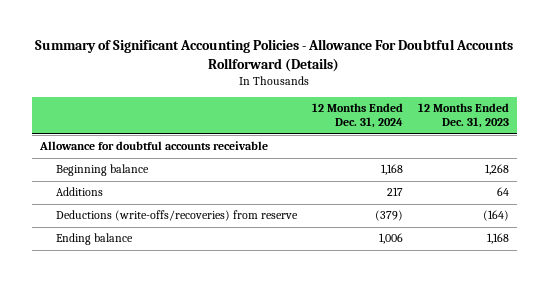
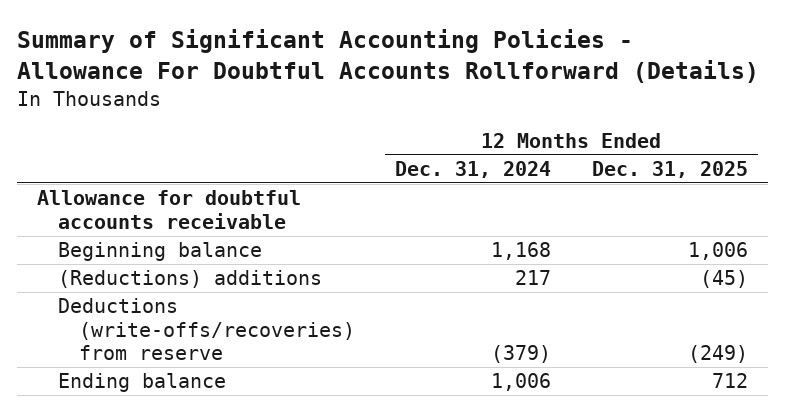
[418,103,510,129] 12 Months Ended Dec. 31, 2023 -> none
none -> [591,161,748,179] Dec. 31, 2025
[55,187,103,197] Additions -> [57,270,322,289] (Reductions) additions

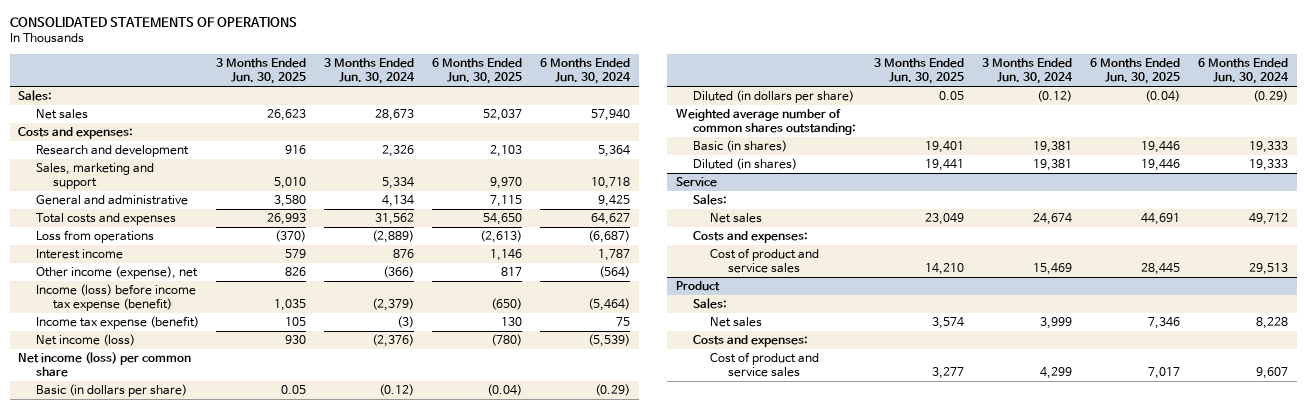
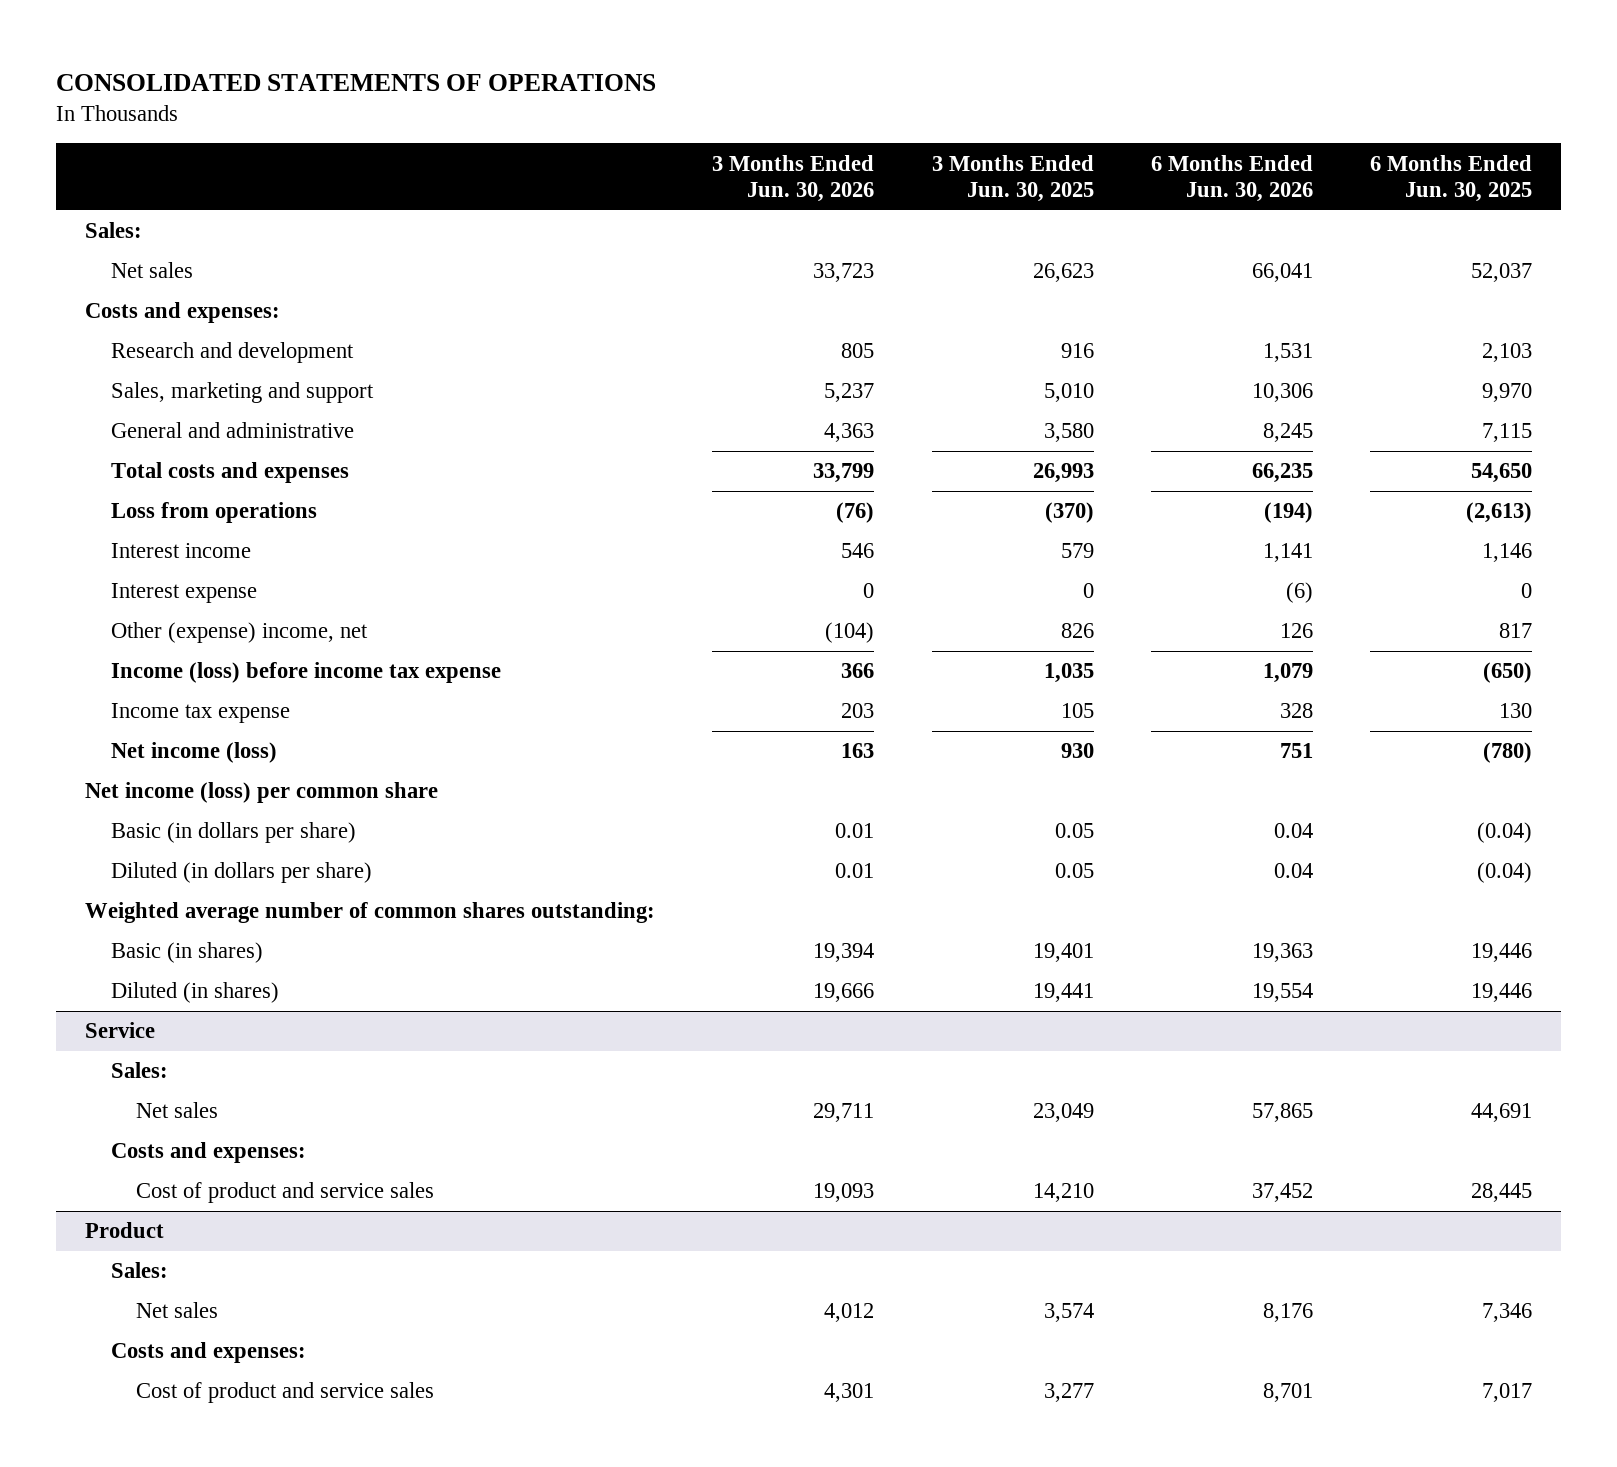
[324,57,416,84] 3 Months Ended Jun. 30, 2024 -> none
[539,57,631,84] 6 Months Ended Jun. 30, 2024 -> none
none -> [712,154,875,203] 3 Months Ended Jun. 30, 2026
none -> [1150,154,1313,203] 6 Months Ended Jun. 30, 2026
none -> [110,583,257,604] Interest expense
[35,266,198,280] Other income (expense), net -> [110,622,368,644] Other (expense) income, net
[35,284,196,312] Income (loss) before income tax expense (benefit) -> [110,662,501,684] Income (loss) before income tax expense
[35,316,199,330] Income tax expense (benefit) -> [110,703,290,724] Income tax expense

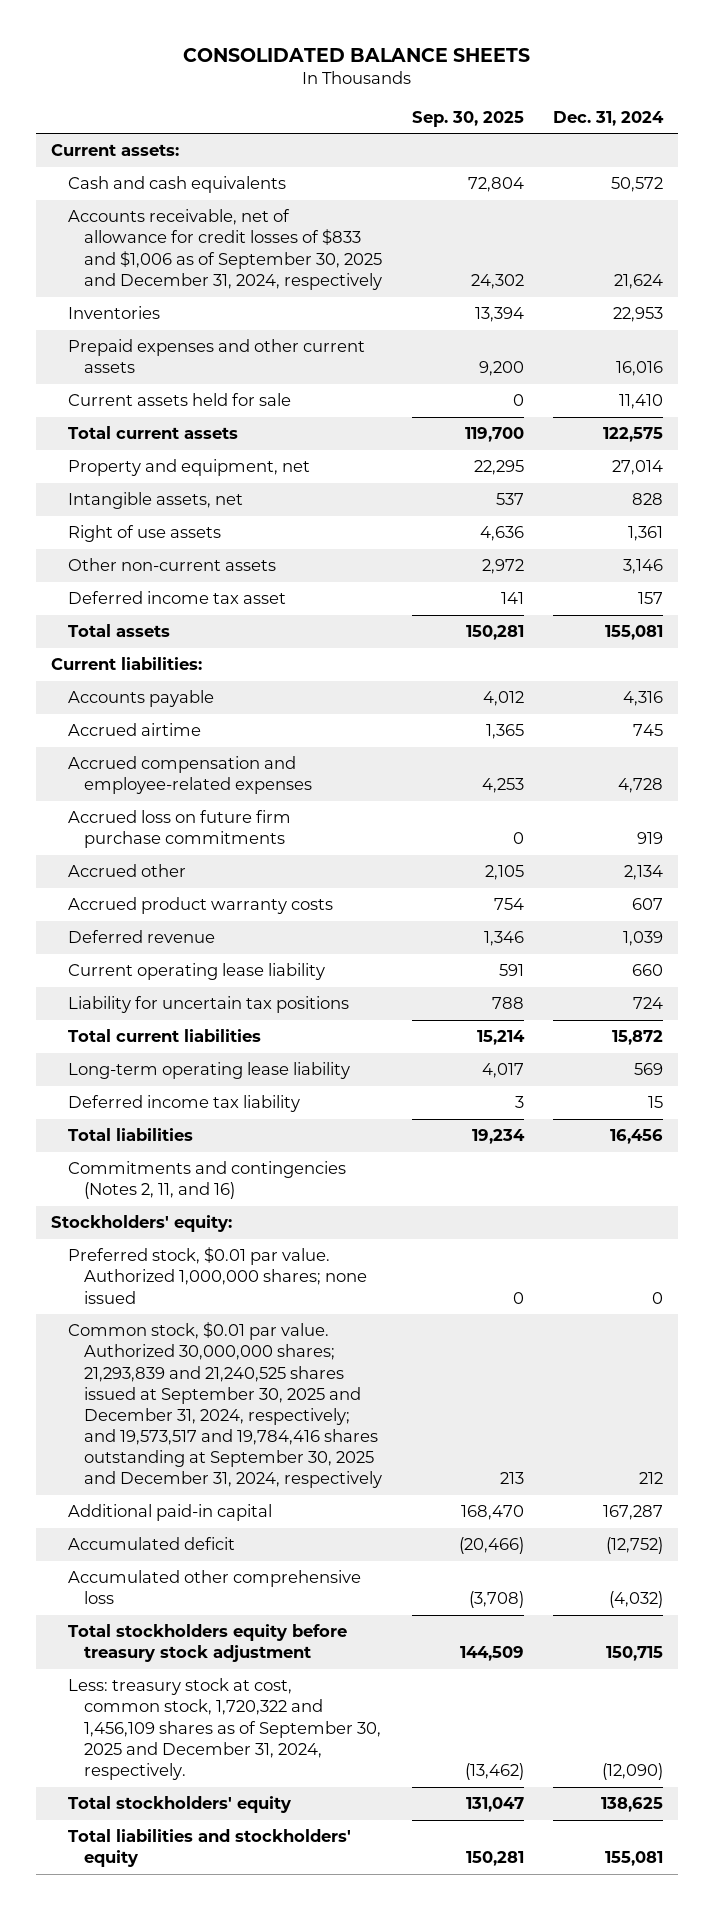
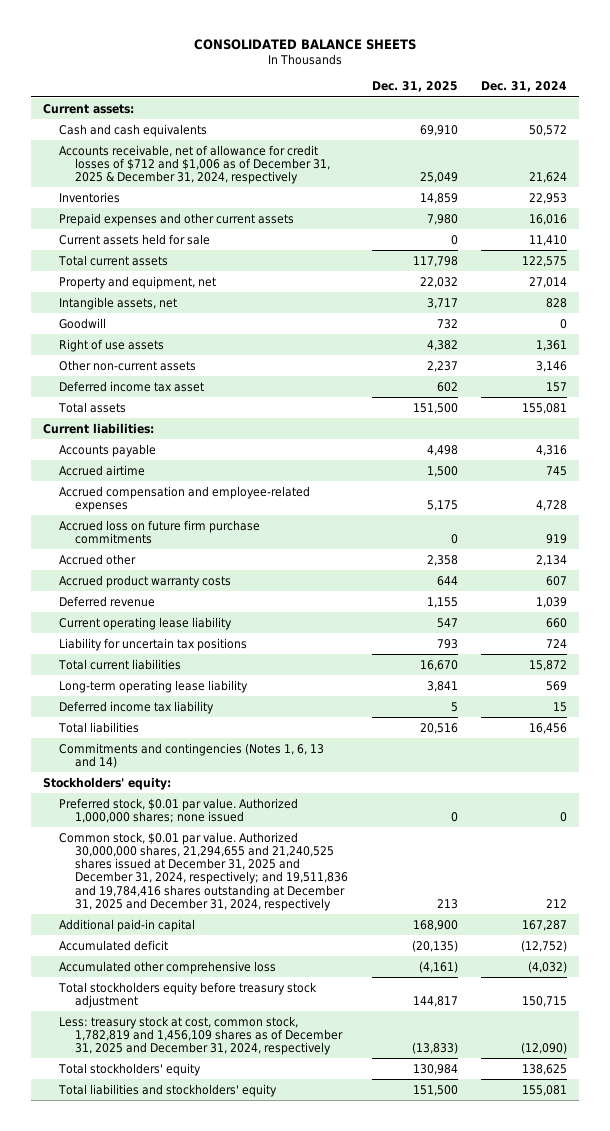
[411,110,524,127] Sep. 30, 2025 -> none
none -> [371,81,458,93] Dec. 31, 2025
[67,209,382,290] Accounts receivable, net of allowance for credit losses of $833 and $1,006 as of September 30, 2025 and December 31, 2024, respectively -> [58,144,331,185] Accounts receivable, net of allowance for credit losses of $712 and $1,006 as of December 31, 2025 & December 31, 2024, respectively
none -> [58,317,106,329] Goodwill
[67,1161,346,1200] Commitments and contingencies (Notes 2, 11, and 16) -> [58,742,324,768] Commitments and contingencies (Notes 1, 6, 13 and 14)
[67,1322,382,1489] Common stock, $0.01 par value. Authorized 30,000,000 shares; 21,293,839 and 21,240,525 shares issued at September 30, 2025 and December 31, 2024, respectively; and 19,573,517 and 19,784,416 shares outstanding at September 30, 2025 and December 31, 2024, respectively -> [58,831,349,911] Common stock, $0.01 par value. Authorized 30,000,000 shares, 21,294,655 and 21,240,525 shares issued at December 31, 2025 and December 31, 2024, respectively; and 19,511,836 and 19,784,416 shares outstanding at December 31, 2025 and December 31, 2024, respectively
[67,1678,381,1780] Less: treasury stock at cost, common stock, 1,720,322 and 1,456,109 shares as of September 30, 2025 and December 31, 2024, respectively. -> [58,1015,344,1056] Less: treasury stock at cost, common stock, 1,782,819 and 1,456,109 shares as of December 31, 2025 and December 31, 2024, respectively

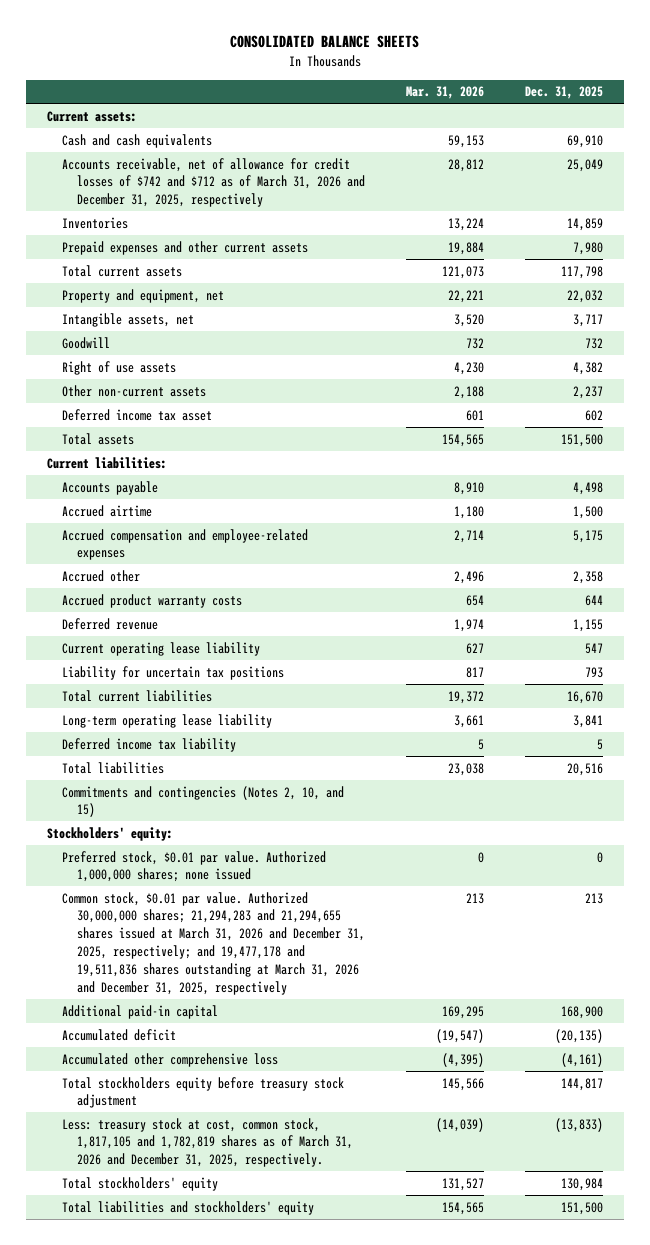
[481,81,568,93] Dec. 31, 2024 -> none
none -> [405,86,484,100] Mar. 31, 2026
[58,144,331,185] Accounts receivable, net of allowance for credit losses of $712 and $1,006 as of December 31, 2025 & December 31, 2024, respectively -> [61,157,365,208] Accounts receivable, net of allowance for credit losses of $742 and $712 as of March 31, 2026 and December 31, 2025, respectively
[58,233,210,245] Current assets held for sale -> none
[58,519,260,544] Accrued loss on future firm purchase commitments -> none
[58,742,324,768] Commitments and contingencies (Notes 1, 6, 13 and 14) -> [61,785,344,818] Commitments and contingencies (Notes 2, 10, and 15)
[58,831,349,911] Common stock, $0.01 par value. Authorized 30,000,000 shares, 21,294,655 and 21,240,525 shares issued at December 31, 2025 and December 31, 2024, respectively; and 19,511,836 and 19,784,416 shares outstanding at December 31, 2025 and December 31, 2024, respectively -> [61,891,365,995] Common stock, $0.01 par value. Authorized 30,000,000 shares; 21,294,283 and 21,294,655 shares issued at March 31, 2026 and December 31, 2025, respectively; and 19,477,178 and 19,511,836 shares outstanding at March 31, 2026 and December 31, 2025, respectively
[58,1015,344,1056] Less: treasury stock at cost, common stock, 1,782,819 and 1,456,109 shares as of December 31, 2025 and December 31, 2024, respectively -> [61,1117,353,1168] Less: treasury stock at cost, common stock, 1,817,105 and 1,782,819 shares as of March 31, 2026 and December 31, 2025, respectively.

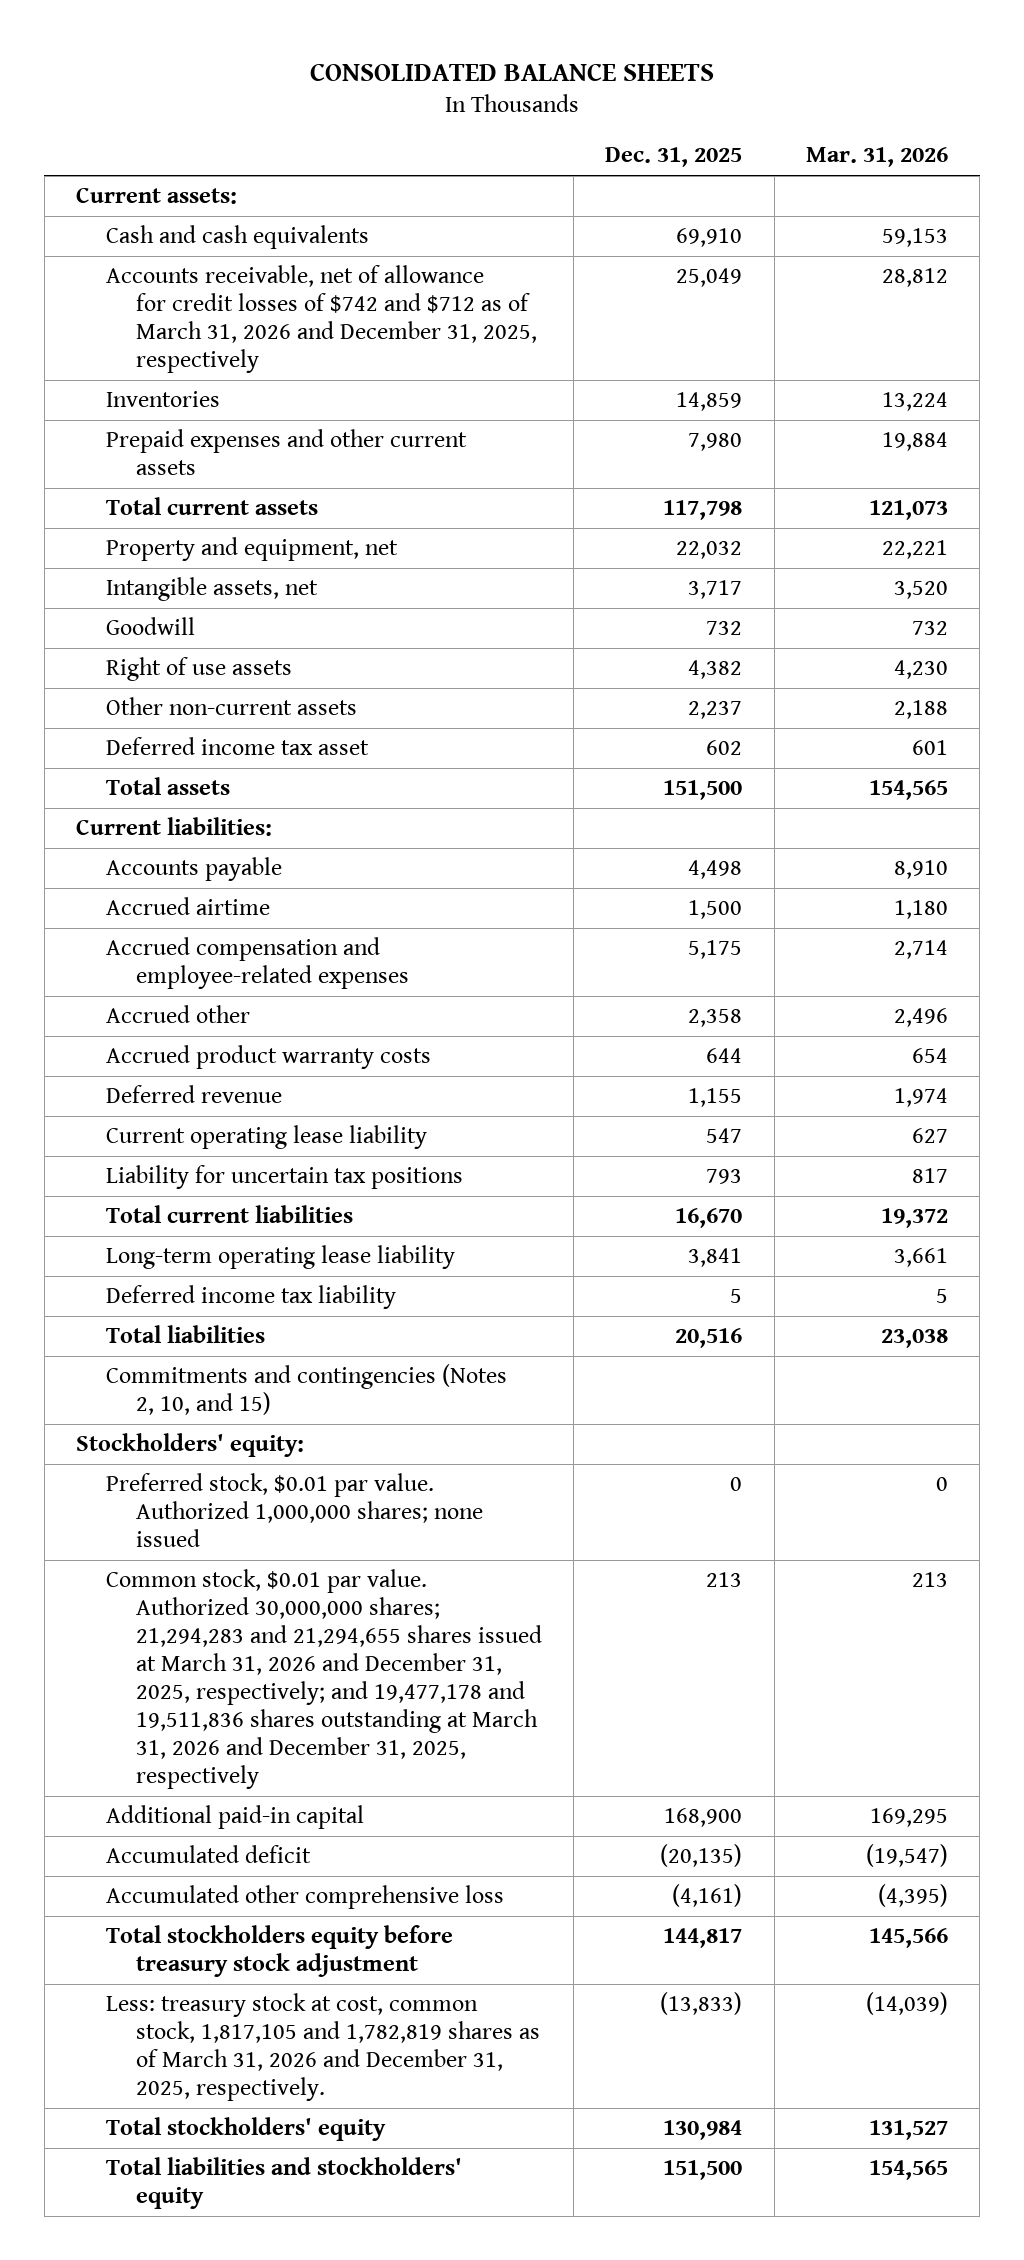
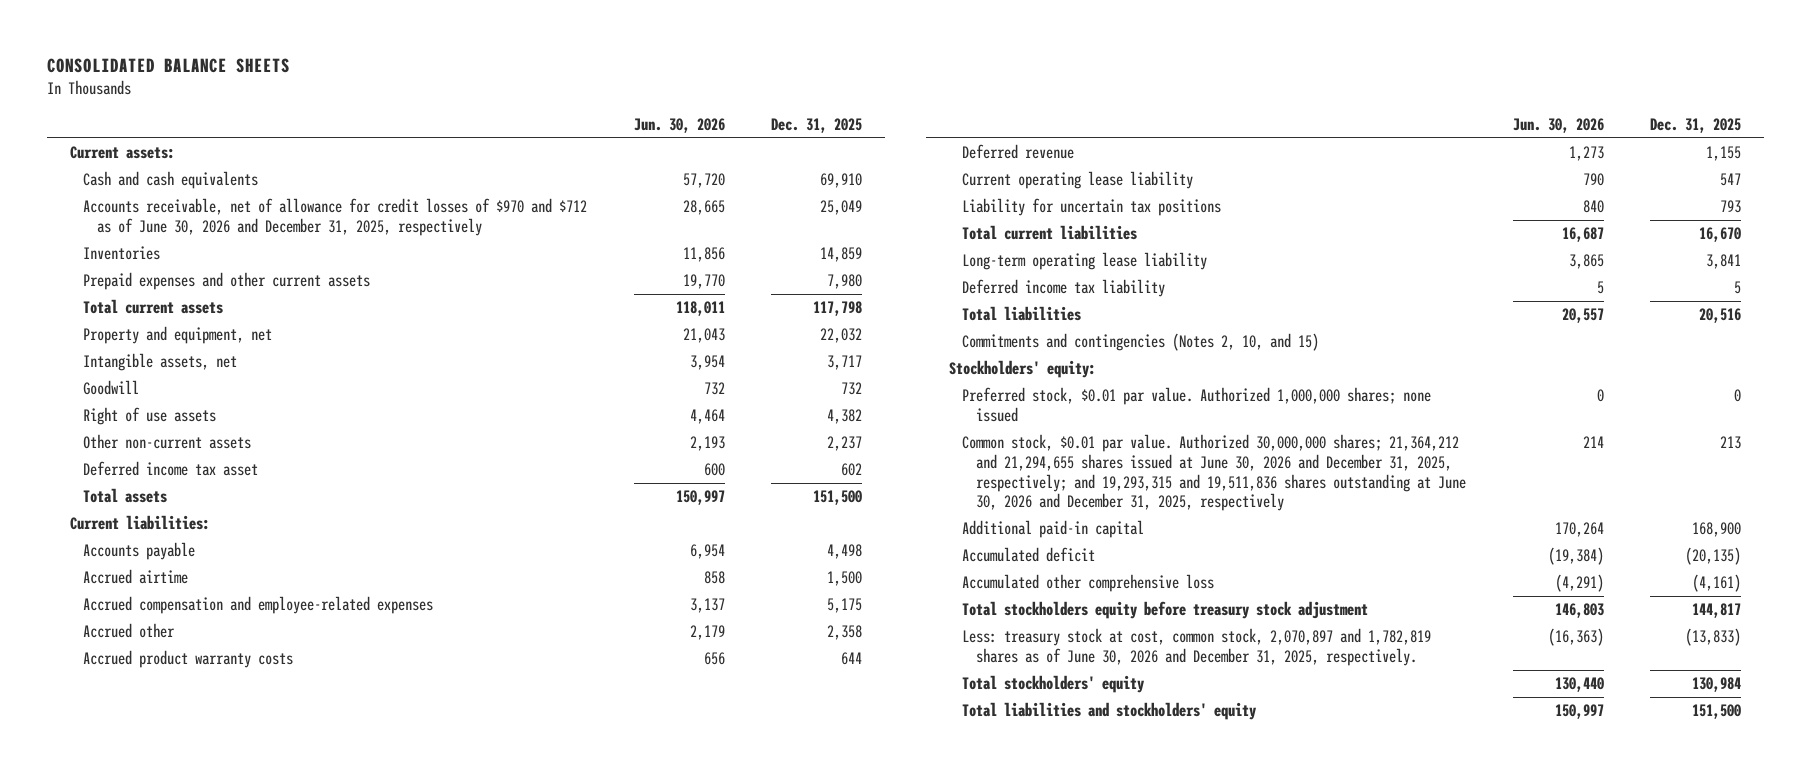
[805,147,948,168] Mar. 31, 2026 -> none
none -> [633,117,725,133] Jun. 30, 2026
[106,265,537,374] Accounts receivable, net of allowance for credit losses of $742 and $712 as of March 31, 2026 and December 31, 2025, respectively -> [83,198,588,237] Accounts receivable, net of allowance for credit losses of $970 and $712 as of June 30, 2026 and December 31, 2025, respectively
[106,1569,542,1790] Common stock, $0.01 par value. Authorized 30,000,000 shares; 21,294,283 and 21,294,655 shares issued at March 31, 2026 and December 31, 2025, respectively; and 19,477,178 and 19,511,836 shares outstanding at March 31, 2026 and December 31, 2025, respectively -> [962,434,1466,512] Common stock, $0.01 par value. Authorized 30,000,000 shares; 21,364,212 and 21,294,655 shares issued at June 30, 2026 and December 31, 2025, respectively; and 19,293,315 and 19,511,836 shares outstanding at June 30, 2026 and December 31, 2025, respectively
[106,1993,540,2102] Less: treasury stock at cost, common stock, 1,817,105 and 1,782,819 shares as of March 31, 2026 and December 31, 2025, respectively. -> [962,628,1432,667] Less: treasury stock at cost, common stock, 2,070,897 and 1,782,819 shares as of June 30, 2026 and December 31, 2025, respectively.

